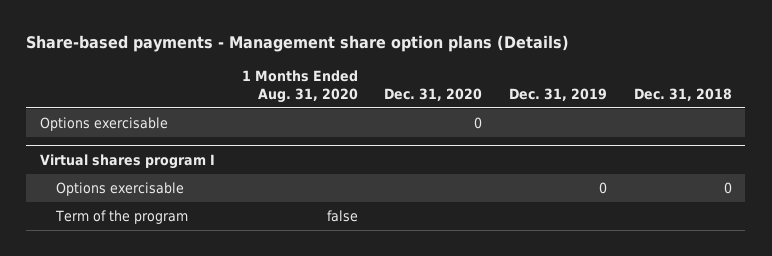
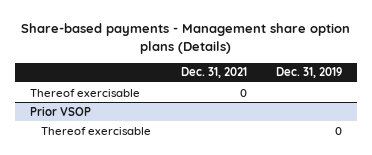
[241,70,358,103] 1 Months Ended Aug. 31, 2020 -> none
[384,87,483,101] Dec. 31, 2020 -> none
[633,87,732,101] Dec. 31, 2018 -> none
none -> [180,67,247,79] Dec. 31, 2021
[54,210,188,225] Term of the program -> none
[39,117,168,132] Options exercisable -> [30,88,141,97] Thereof exercisable
[39,154,215,170] Virtual shares program I -> [30,105,92,116] Prior VSOP
[55,182,184,197] Options exercisable -> [41,126,152,135] Thereof exercisable

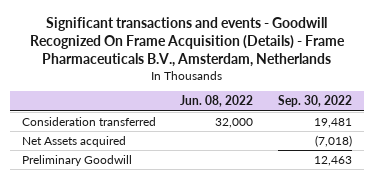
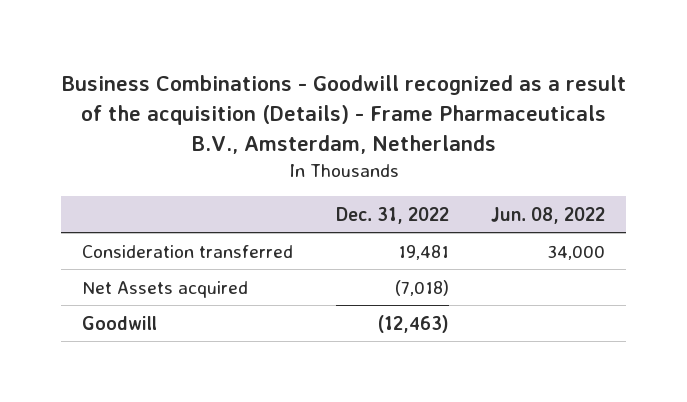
[29,16,345,67] Significant transactions and events - Goodwill Recognized On Frame Acquisition (Details) - Frame Pharmaceuticals B.V., Amsterdam, Netherlands -> [61,75,626,154] Business Combinations - Goodwill recognized as a result of the acquisition (Details) - Frame Pharmaceuticals B.V., Amsterdam, Netherlands
[277,95,352,108] Sep. 30, 2022 -> none
none -> [335,206,449,224] Dec. 31, 2022
[215,117,254,128] 32,000 -> [547,244,606,260] 34,000
[21,154,132,166] Preliminary Goodwill -> [82,315,158,330] Goodwill

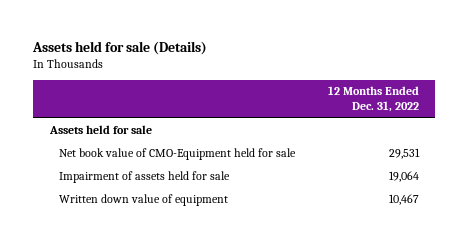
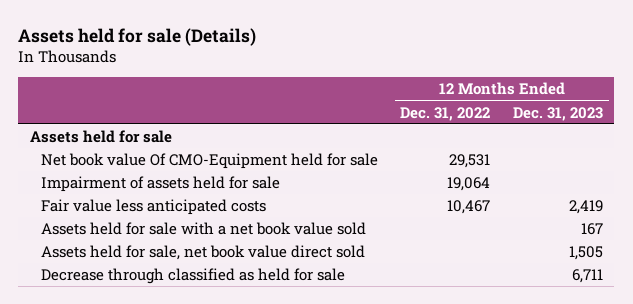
none -> [512,106,603,121] Dec. 31, 2023
[59,148,297,161] Net book value of CMO-Equipment held for sale -> [40,153,378,170] Net book value Of CMO-Equipment held for sale
[59,194,229,207] Written down value of equipment -> [40,199,266,216] Fair value less anticipated costs
none -> [40,222,366,236] Assets held for sale with a net book value sold
none -> [40,245,365,261] Assets held for sale, net book value direct sold
none -> [40,268,345,285] Decrease through classified as held for sale

